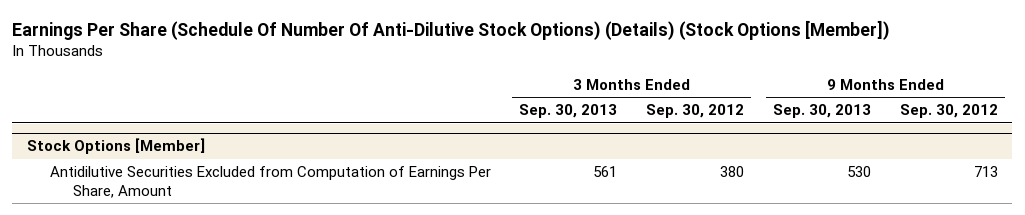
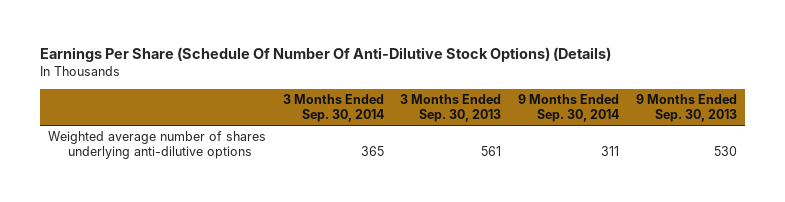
[12,19,891,40] Earnings Per Share (Schedule Of Number Of Anti-Dilutive Stock Options) (Details) (Stock Options [Member]) -> [40,47,612,63] Earnings Per Share (Schedule Of Number Of Anti-Dilutive Stock Options) (Details)
[646,104,745,119] Sep. 30, 2012 -> none
[899,104,998,119] Sep. 30, 2012 -> none
none -> [282,94,384,122] 3 Months Ended Sep. 30, 2014
none -> [517,94,619,122] 9 Months Ended Sep. 30, 2014
[26,138,205,155] Stock Options [Member] -> none
[49,166,491,198] Antidilutive Securities Excluded from Computation of Earnings Per Share, Amount -> [48,131,267,160] Weighted average number of shares underlying anti-dilutive options

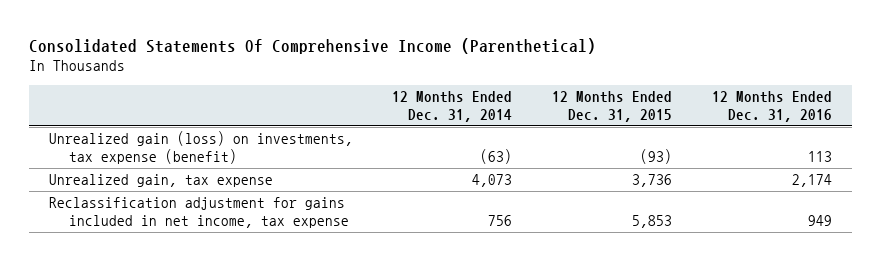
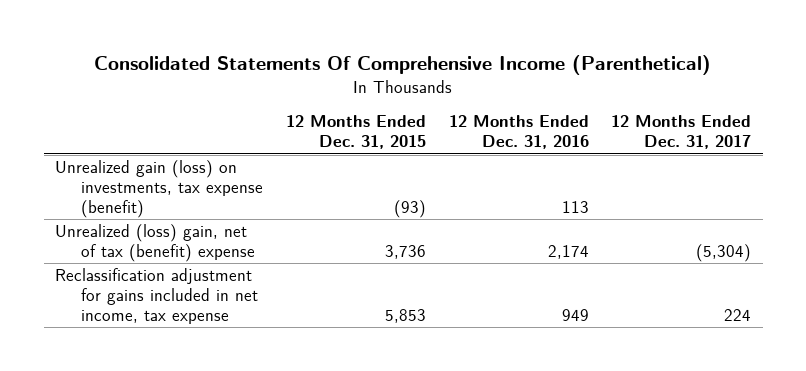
[392,90,513,122] 12 Months Ended Dec. 31, 2014 -> none
none -> [611,115,752,150] 12 Months Ended Dec. 31, 2017
[48,173,273,187] Unrealized gain, tax expense -> [54,224,256,263] Unrealized (loss) gain, net of tax (benefit) expense

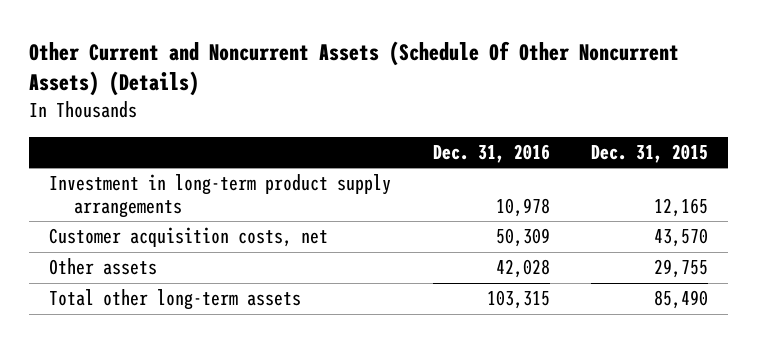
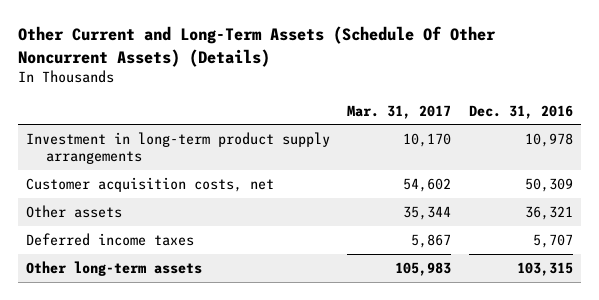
[28,40,679,97] Other Current and Noncurrent Assets (Schedule Of Other Noncurrent Assets) (Details) -> [17,26,496,67] Other Current and Long-Term Assets (Schedule Of Other Noncurrent Assets) (Details)
[590,144,708,164] Dec. 31, 2015 -> none
none -> [347,104,452,119] Mar. 31, 2017
[495,259,550,279] 42,028 -> [524,205,573,220] 36,321
none -> [26,232,195,246] Deferred income taxes
[49,289,302,311] Total other long-term assets -> [26,260,203,276] Other long-term assets

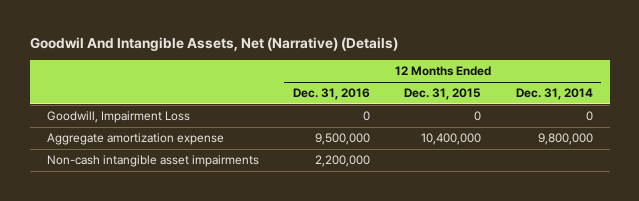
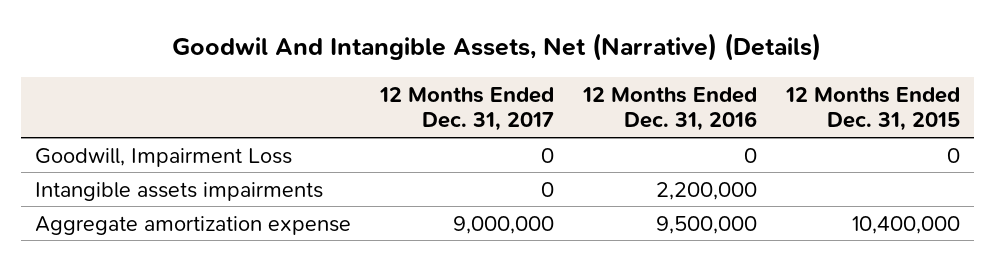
[515,88,593,101] Dec. 31, 2014 -> none
none -> [379,86,555,132] 12 Months Ended Dec. 31, 2017
none -> [35,181,324,201] Intangible assets impairments
[46,155,259,168] Non-cash intangible asset impairments -> none

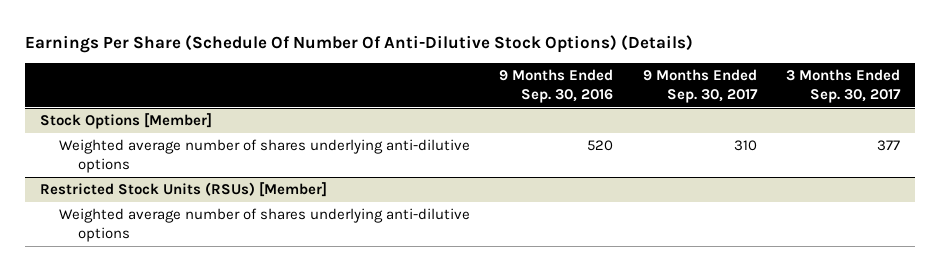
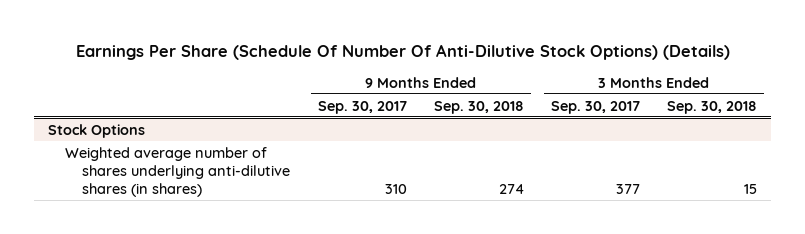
[499,69,614,104] 9 Months Ended Sep. 30, 2016 -> none
none -> [433,100,524,114] Sep. 30, 2018
none -> [667,100,758,114] Sep. 30, 2018
[39,182,327,198] Restricted Stock Units (RSUs) [Member] -> none
[58,208,470,243] Weighted average number of shares underlying anti-dilutive options -> none
[39,113,212,130] Stock Options [Member] -> [47,123,145,138] Stock Options
[58,139,470,174] Weighted average number of shares underlying anti-dilutive options -> [65,146,291,197] Weighted average number of shares underlying anti-dilutive shares (in shares)

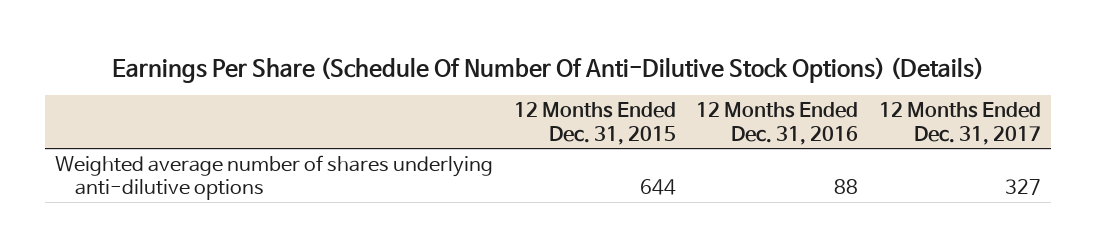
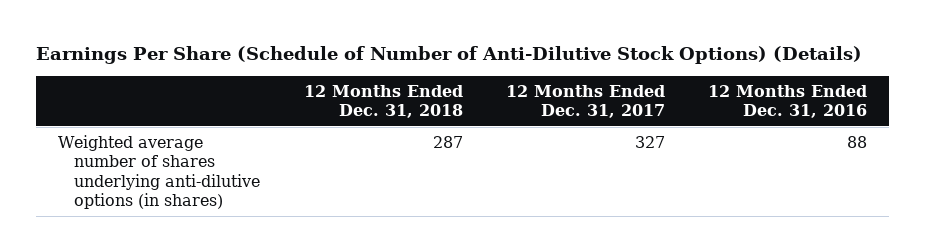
[111,56,984,83] Earnings Per Share (Schedule Of Number Of Anti-Dilutive Stock Options) (Details) -> [36,46,863,65] Earnings Per Share (Schedule of Number of Anti-Dilutive Stock Options) (Details)
[513,102,676,145] 12 Months Ended Dec. 31, 2015 -> none
none -> [303,84,463,118] 12 Months Ended Dec. 31, 2018
[55,154,494,201] Weighted average number of shares underlying anti-dilutive options -> [57,134,261,209] Weighted average number of shares underlying anti-dilutive options (in shares)

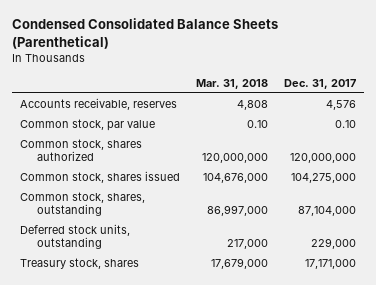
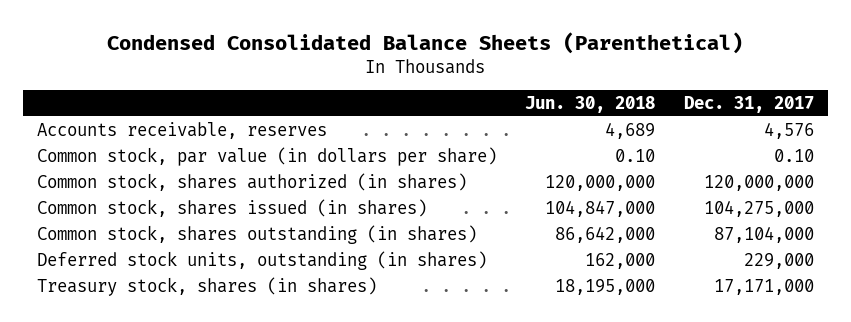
[195,78,268,89] Mar. 31, 2018 -> none
none -> [525,96,656,114] Jun. 30, 2018
[19,119,155,132] Common stock, par value -> [37,146,498,166] Common stock, par value (in dollars per share)
[19,139,142,162] Common stock, shares authorized -> [37,172,468,191] Common stock, shares authorized (in shares)
[19,171,180,184] Common stock, shares issued -> [37,198,428,217] Common stock, shares issued (in shares)
[19,192,145,217] Common stock, shares, outstanding -> [37,224,478,244] Common stock, shares outstanding (in shares)
[19,224,130,250] Deferred stock units, outstanding -> [37,250,488,270] Deferred stock units, outstanding (in shares)
[19,258,139,270] Treasury stock, shares -> [37,276,378,296] Treasury stock, shares (in shares)

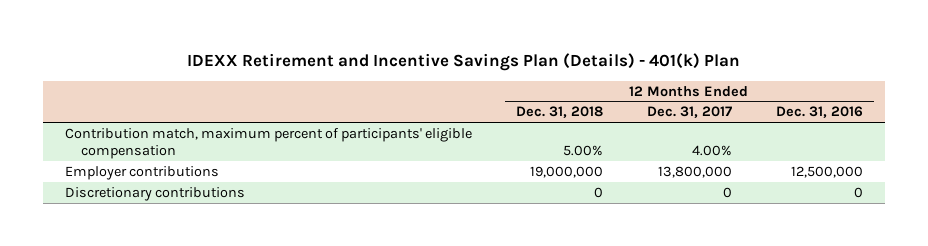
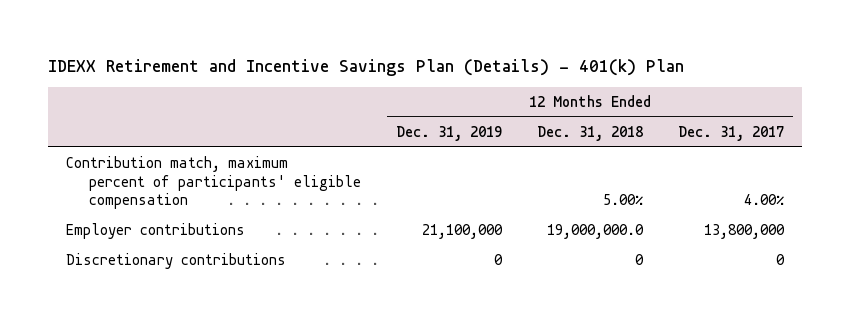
[775,106,863,119] Dec. 31, 2016 -> none
none -> [396,125,503,141] Dec. 31, 2019
[530,166,604,179] 19,000,000 -> [547,224,645,240] 19,000,000.0

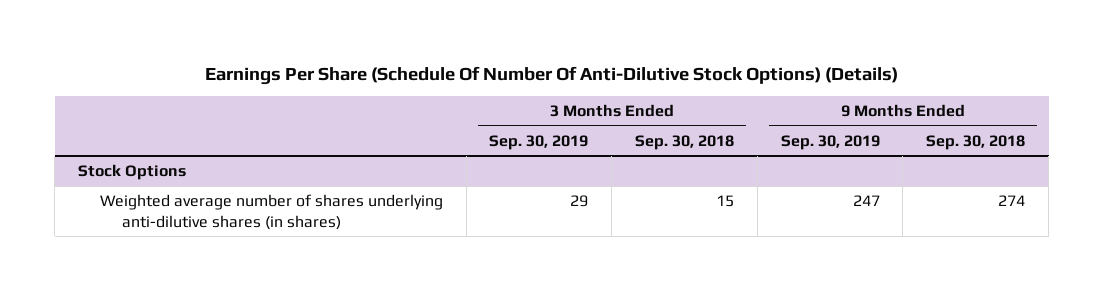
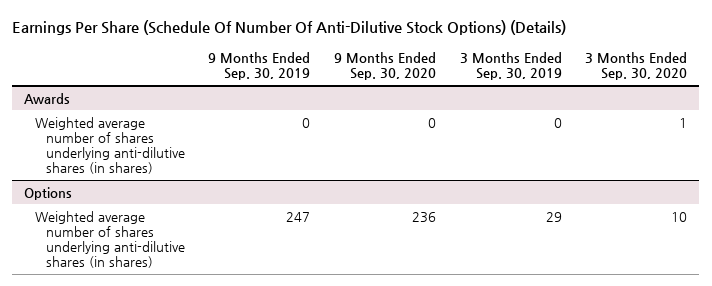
[635,134,735,150] Sep. 30, 2018 -> none
[926,134,1026,150] Sep. 30, 2018 -> none
none -> [334,52,437,81] 9 Months Ended Sep. 30, 2020
none -> [585,52,688,81] 3 Months Ended Sep. 30, 2020
none -> [24,92,71,104] Awards
none -> [34,116,185,175] Weighted average number of shares underlying anti-dilutive shares (in shares)
[78,164,187,181] Stock Options -> [24,186,73,200] Options

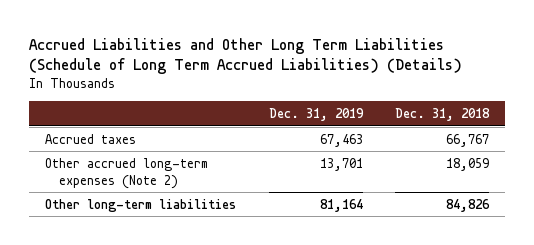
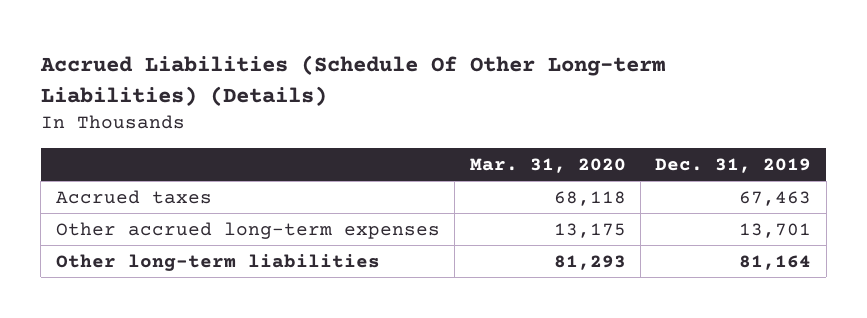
[29,37,463,75] Accrued Liabilities and Other Long Term Liabilities (Schedule of Long Term Accrued Liabilities) (Details) -> [39,55,665,106] Accrued Liabilities (Schedule Of Other Long-term Liabilities) (Details)
[395,108,491,122] Dec. 31, 2018 -> none
none -> [469,157,626,173] Mar. 31, 2020
[45,157,209,189] Other accrued long-term expenses (Note 2) -> [55,221,440,239] Other accrued long-term expenses

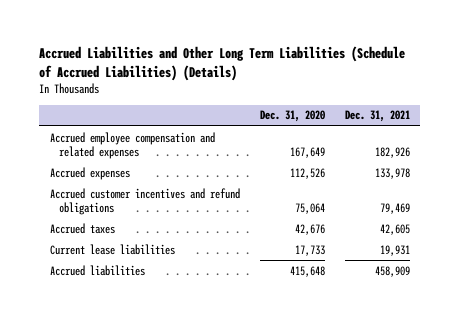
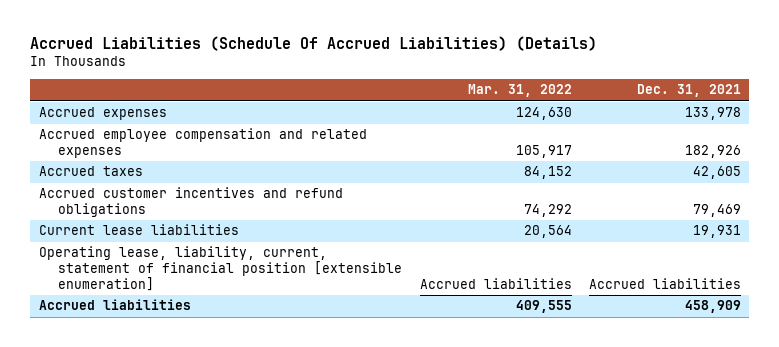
[39,46,406,81] Accrued Liabilities and Other Long Term Liabilities (Schedule of Accrued Liabilities) (Details) -> [30,36,598,52] Accrued Liabilities (Schedule Of Accrued Liabilities) (Details)
[259,110,325,123] Dec. 31, 2020 -> none
none -> [467,84,572,98] Mar. 31, 2022
[49,131,215,159] Accrued employee compensation and related expenses -> [38,128,367,159] Accrued employee compensation and related expenses
[49,187,240,215] Accrued customer incentives and refund obligations -> [38,187,343,218] Accrued customer incentives and refund obligations
none -> [38,246,403,291] Operating lease, liability, current, statement of financial position [extensible enumeration]

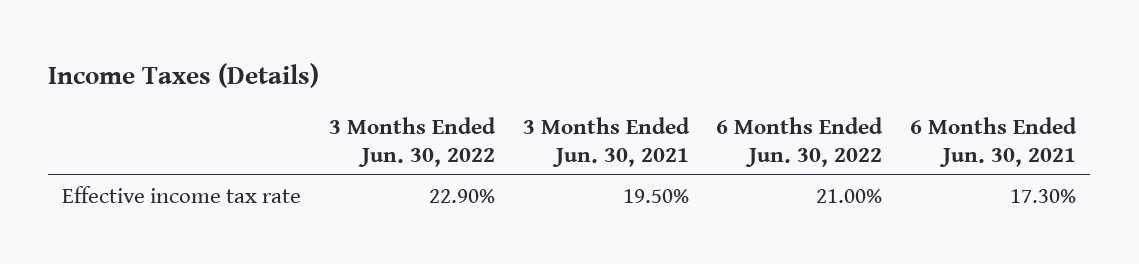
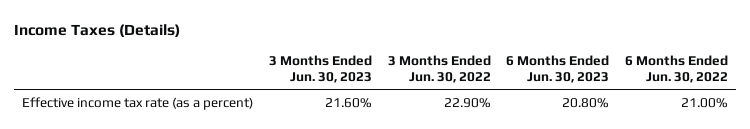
[522,117,690,167] 3 Months Ended Jun. 30, 2021 -> none
[910,117,1078,167] 6 Months Ended Jun. 30, 2021 -> none
none -> [268,55,372,84] 3 Months Ended Jun. 30, 2023
none -> [506,55,610,84] 6 Months Ended Jun. 30, 2023
[62,185,302,203] Effective income tax rate -> [22,96,254,110] Effective income tax rate (as a percent)

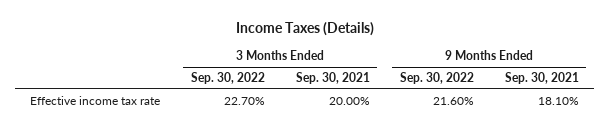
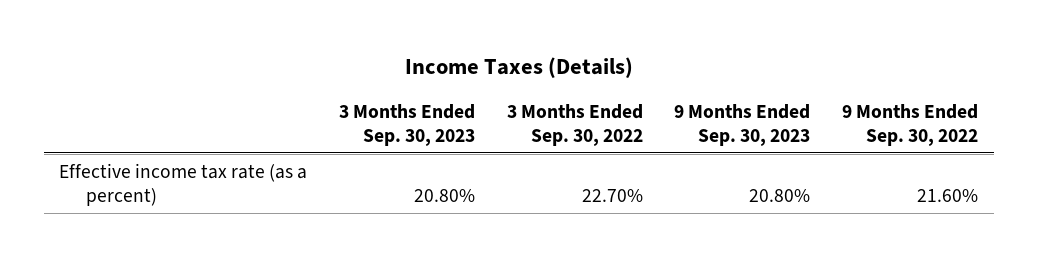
[295,72,370,85] Sep. 30, 2021 -> none
[504,72,579,85] Sep. 30, 2021 -> none
none -> [339,103,476,146] 3 Months Ended Sep. 30, 2023
none -> [674,103,811,146] 9 Months Ended Sep. 30, 2023
[30,96,161,106] Effective income tax rate -> [59,162,308,207] Effective income tax rate (as a percent)

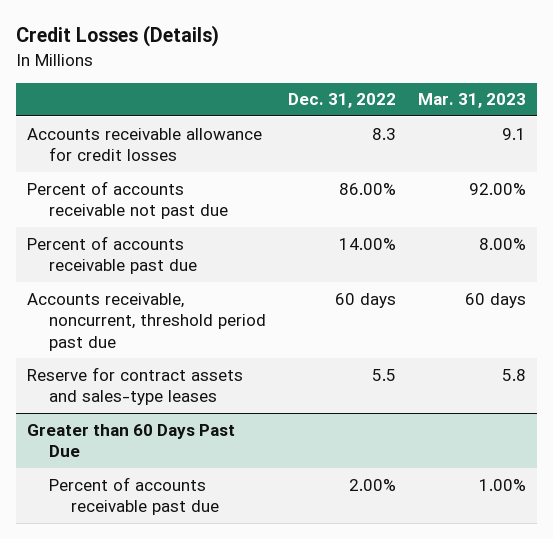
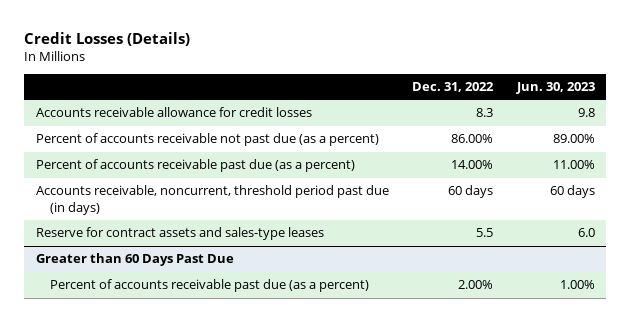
[417,93,526,109] Mar. 31, 2023 -> none
none -> [515,81,595,94] Jun. 30, 2023
[26,180,228,220] Percent of accounts receivable not past due -> [35,133,379,147] Percent of accounts receivable not past due (as a percent)
[26,235,197,275] Percent of accounts receivable past due -> [35,159,355,173] Percent of accounts receivable past due (as a percent)
[26,292,266,351] Accounts receivable, noncurrent, threshold period past due -> [35,185,389,215] Accounts receivable, noncurrent, threshold period past due (in days)
[48,476,219,516] Percent of accounts receivable past due -> [50,279,370,293] Percent of accounts receivable past due (as a percent)

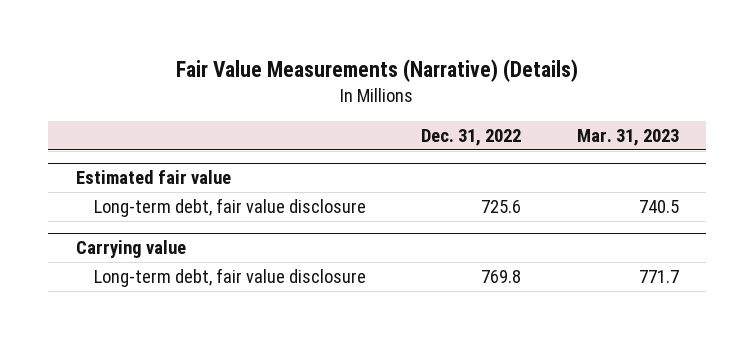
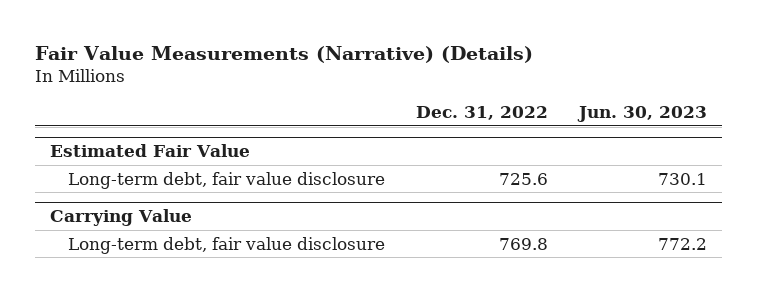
[576,129,679,147] Mar. 31, 2023 -> none
none -> [576,106,707,123] Jun. 30, 2023
[75,170,231,185] Estimated fair value -> [50,144,251,158] Estimated Fair Value
[75,240,186,259] Carrying value -> [50,209,193,227] Carrying Value

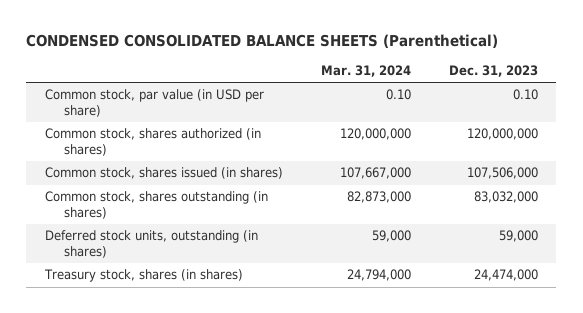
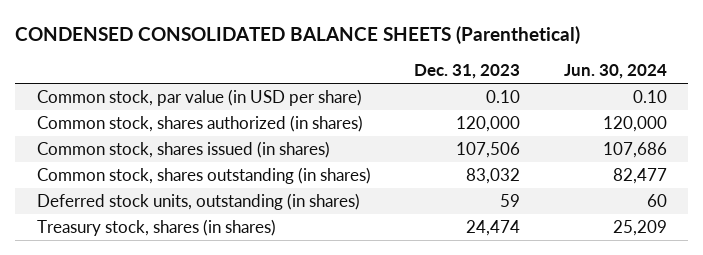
[320,64,411,77] Mar. 31, 2024 -> none
none -> [563,64,667,80] Jun. 30, 2024
[466,128,538,141] 120,000,000 -> [456,115,521,132] 120,000
[466,167,538,180] 107,506,000 -> [456,141,521,158] 107,506
[473,191,538,204] 83,032,000 -> [466,167,521,184] 83,032
[498,230,538,243] 59,000 -> [500,193,521,207] 59
[473,269,538,282] 24,474,000 -> [466,219,521,236] 24,474

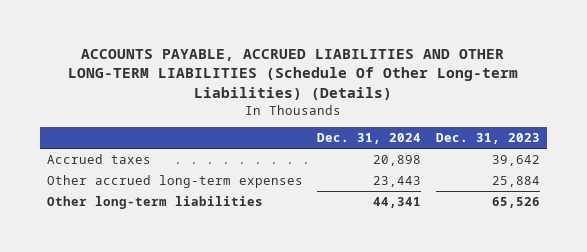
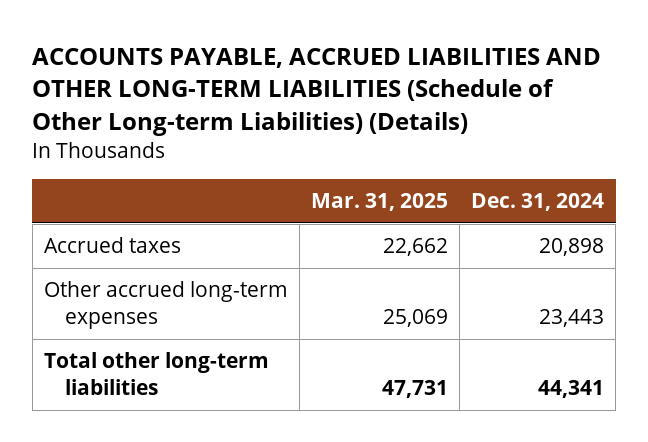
[68,48,519,100] ACCOUNTS PAYABLE, ACCRUED LIABILITIES AND OTHER LONG-TERM LIABILITIES (Schedule Of Other Long-term Liabilities) (Details) -> [32,47,602,136] ACCOUNTS PAYABLE, ACCRUED LIABILITIES AND OTHER LONG-TERM LIABILITIES (Schedule of Other Long-term Liabilities) (Details)
[435,133,540,145] Dec. 31, 2023 -> none
none -> [311,193,449,212] Mar. 31, 2025
[46,196,263,210] Other long-term liabilities -> [43,352,269,396] Total other long-term liabilities

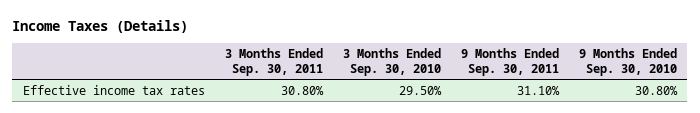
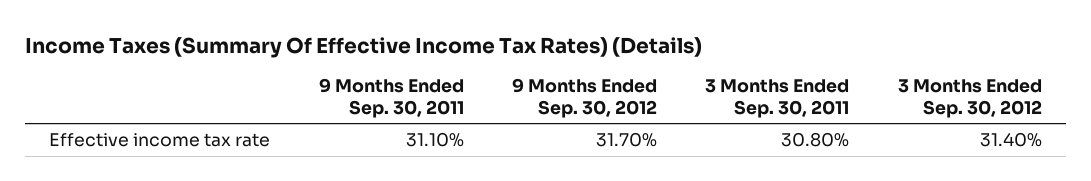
[12,20,189,34] Income Taxes (Details) -> [25,36,703,58] Income Taxes (Summary Of Effective Income Tax Rates) (Details)
[342,48,441,76] 3 Months Ended Sep. 30, 2010 -> none
[579,48,678,76] 9 Months Ended Sep. 30, 2010 -> none
none -> [511,78,657,119] 9 Months Ended Sep. 30, 2012
none -> [897,79,1042,119] 3 Months Ended Sep. 30, 2012
[22,85,205,96] Effective income tax rates -> [49,133,271,148] Effective income tax rate

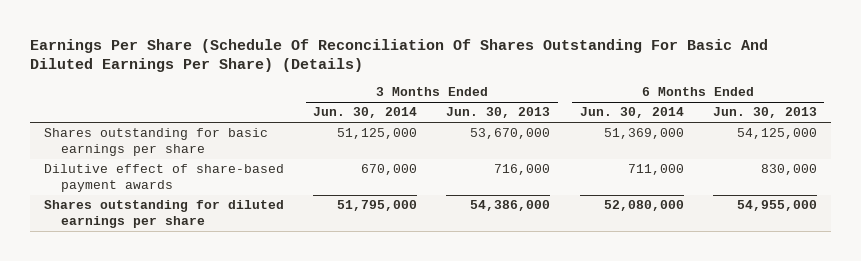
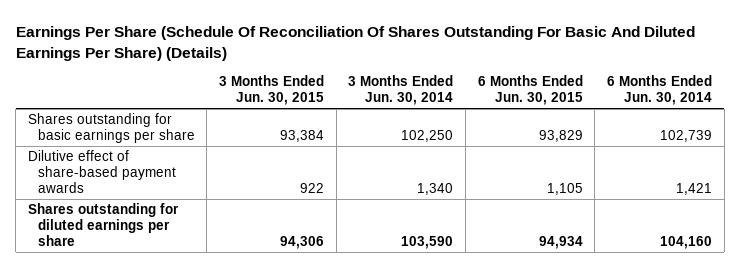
[446,107,551,119] Jun. 30, 2013 -> none
[712,107,817,119] Jun. 30, 2013 -> none
none -> [219,75,325,105] 3 Months Ended Jun. 30, 2015
none -> [477,75,583,105] 6 Months Ended Jun. 30, 2015
[337,128,418,140] 51,125,000 -> [401,129,454,142] 102,250
[603,128,684,140] 51,369,000 -> [660,129,713,142] 102,739
[361,164,418,176] 670,000 -> [417,182,454,195] 1,340
[627,164,684,176] 711,000 -> [676,182,713,195] 1,421
[337,200,418,212] 51,795,000 -> [401,235,454,249] 103,590
[603,200,684,212] 52,080,000 -> [660,235,713,249] 104,160

